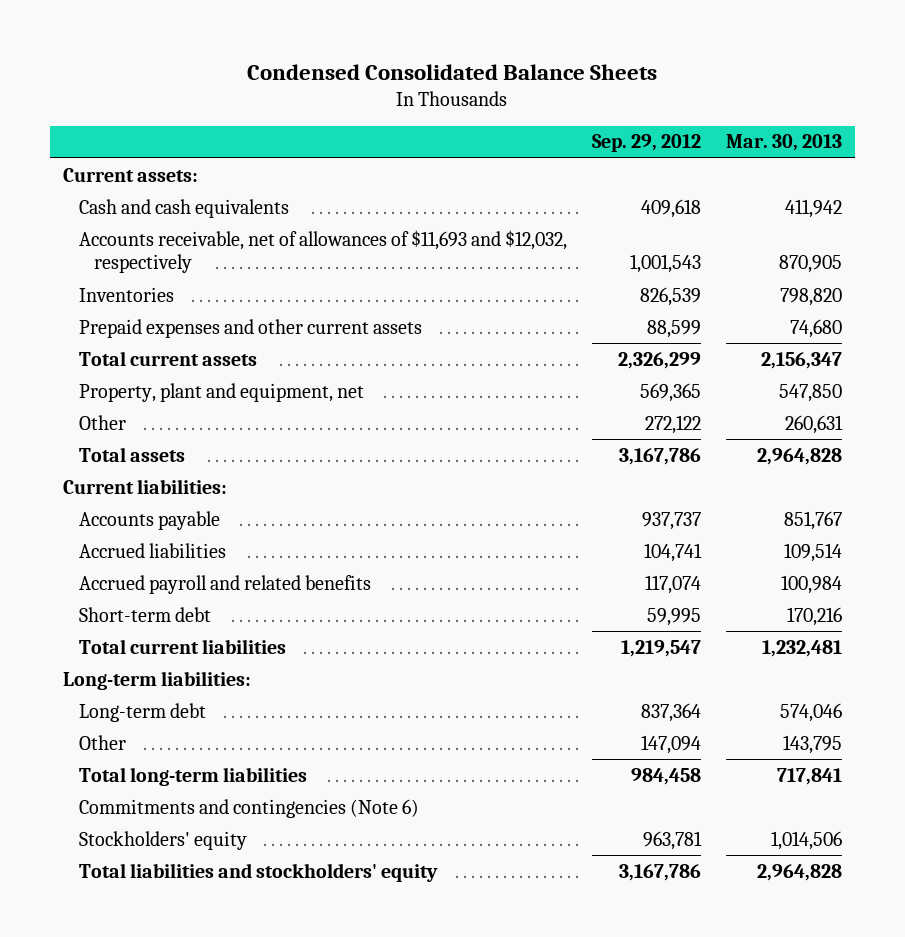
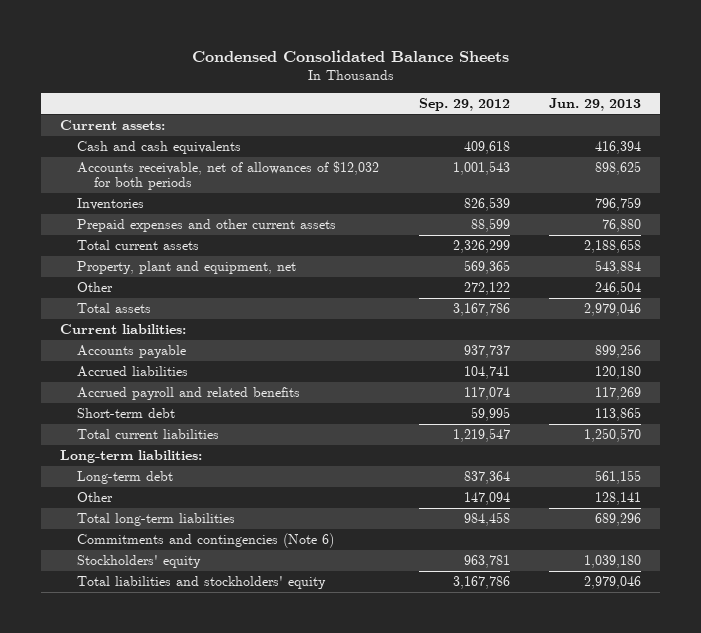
[725,134,842,152] Mar. 30, 2013 -> none
none -> [548,98,641,112] Jun. 29, 2013
[78,229,567,274] Accounts receivable, net of allowances of $11,693 and $12,032, respectively -> [77,161,380,191] Accounts receivable, net of allowances of $12,032 for both periods

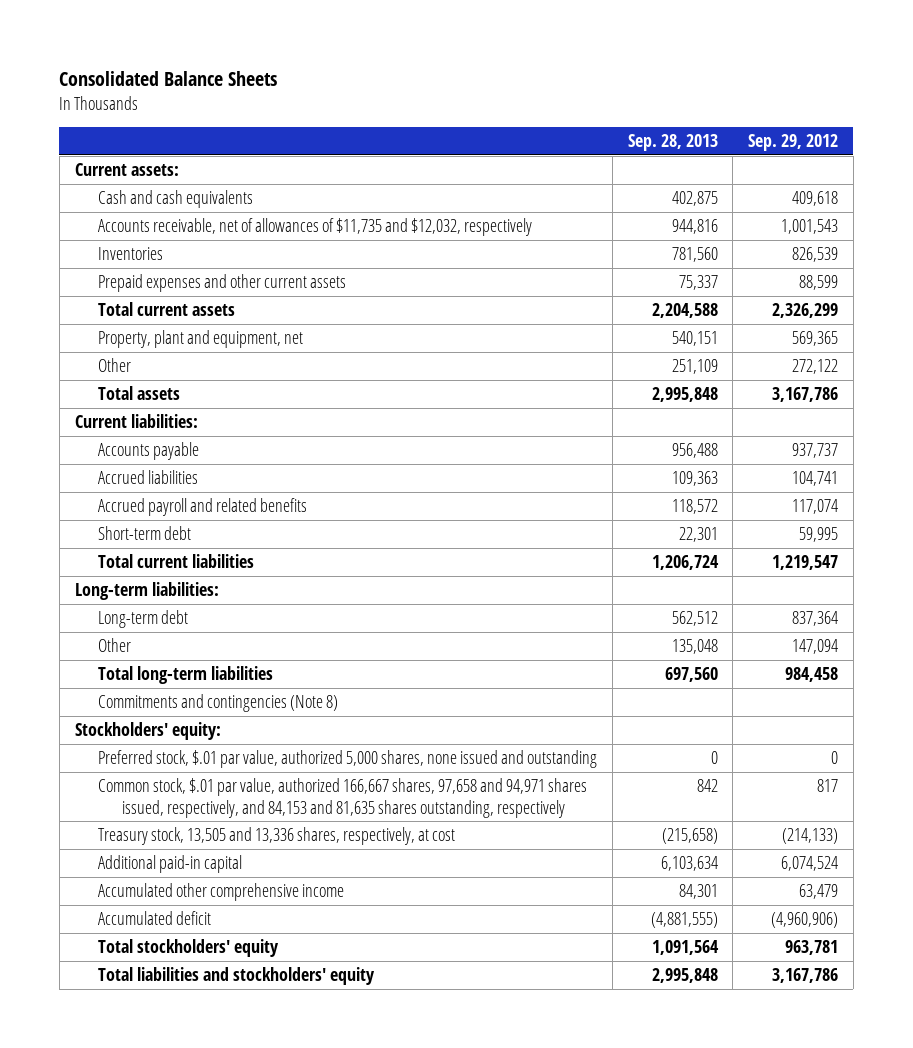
[191,49,509,62] Condensed Consolidated Balance Sheets -> [59,71,278,87] Consolidated Balance Sheets
[548,98,641,112] Jun. 29, 2013 -> none
none -> [627,134,718,152] Sep. 28, 2013
[77,161,380,191] Accounts receivable, net of allowances of $12,032 for both periods -> [98,217,533,236] Accounts receivable, net of allowances of $11,735 and $12,032, respectively
[77,533,335,549] Commitments and contingencies (Note 6) -> [98,693,339,712] Commitments and contingencies (Note 8)
none -> [74,721,221,740] Stockholders' equity:
none -> [98,749,598,768] Preferred stock, $.01 par value, authorized 5,000 shares, none issued and outstanding
none -> [98,777,588,818] Common stock, $.01 par value, authorized 166,667 shares, 97,658 and 94,971 shares issued, respectively, and 84,153 and 81,635 shares outstanding, respectively
none -> [98,826,456,845] Treasury stock, 13,505 and 13,336 shares, respectively, at cost
none -> [98,854,243,873] Additional paid-in capital
none -> [98,882,345,901] Accumulated other comprehensive income
none -> [98,910,212,925] Accumulated deficit
[77,555,202,569] Stockholders' equity -> [98,938,280,957] Total stockholders' equity

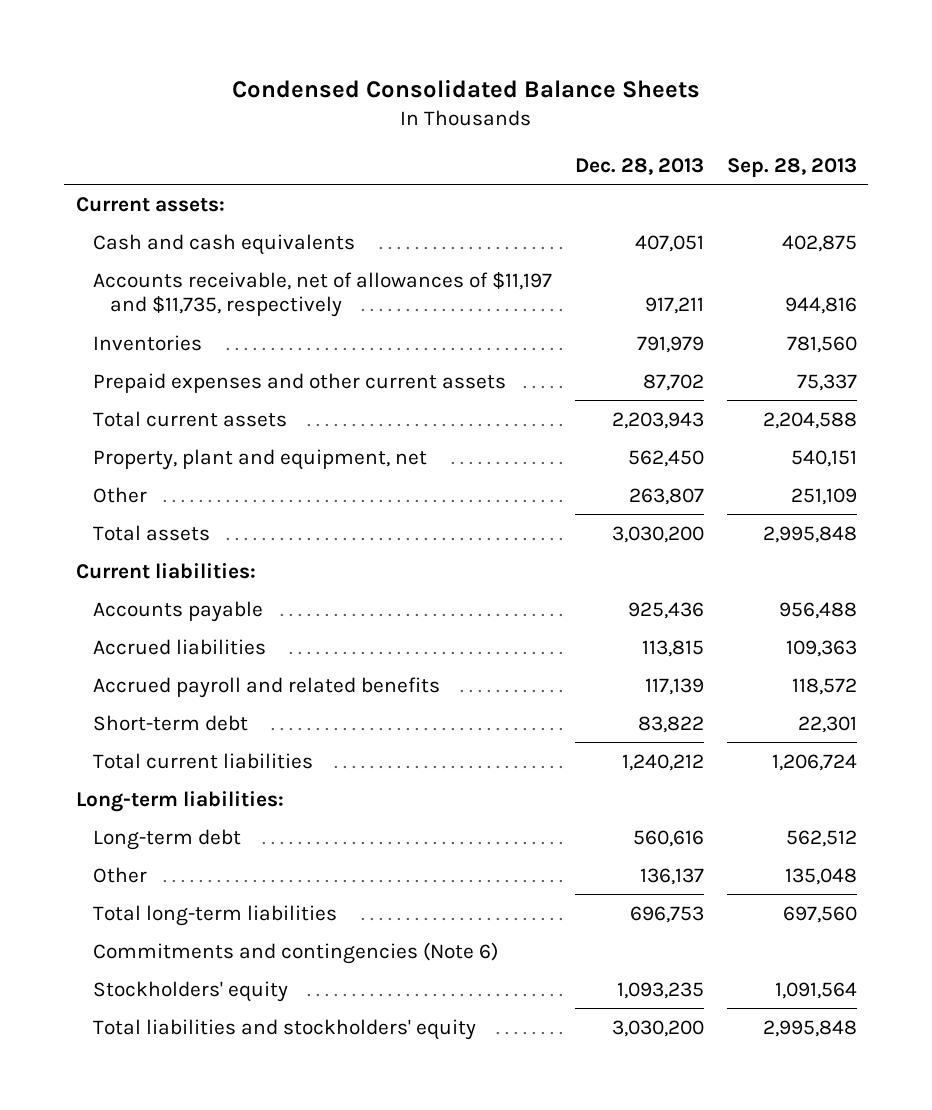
[59,71,278,87] Consolidated Balance Sheets -> [232,78,701,98] Condensed Consolidated Balance Sheets
[747,134,838,152] Sep. 29, 2012 -> none
none -> [574,157,704,175] Dec. 28, 2013
[98,217,533,236] Accounts receivable, net of allowances of $11,735 and $12,032, respectively -> [92,271,552,318] Accounts receivable, net of allowances of $11,197 and $11,735, respectively
[74,721,221,740] Stockholders' equity: -> none
[98,749,598,768] Preferred stock, $.01 par value, authorized 5,000 shares, none issued and outstanding -> none
[98,777,588,818] Common stock, $.01 par value, authorized 166,667 shares, 97,658 and 94,971 shares issued, respectively, and 84,153 and 81,635 shares outstanding, respectively -> none
[98,826,456,845] Treasury stock, 13,505 and 13,336 shares, respectively, at cost -> none
[98,854,243,873] Additional paid-in capital -> none
[98,882,345,901] Accumulated other comprehensive income -> none
[98,910,212,925] Accumulated deficit -> none
[98,693,339,712] Commitments and contingencies (Note 8) -> [92,941,498,964] Commitments and contingencies (Note 6)
[98,938,280,957] Total stockholders' equity -> [92,980,288,1002] Stockholders' equity

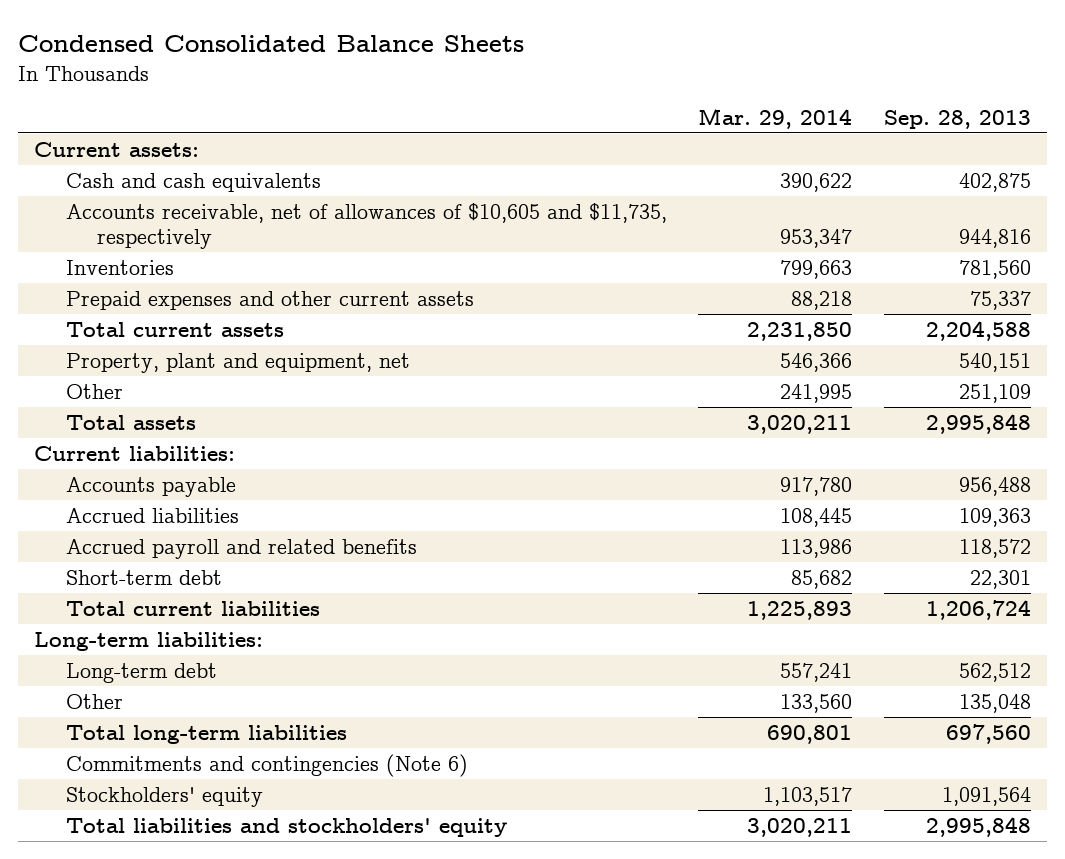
[574,157,704,175] Dec. 28, 2013 -> none
none -> [698,107,853,129] Mar. 29, 2014
[92,271,552,318] Accounts receivable, net of allowances of $11,197 and $11,735, respectively -> [65,202,667,249] Accounts receivable, net of allowances of $10,605 and $11,735, respectively

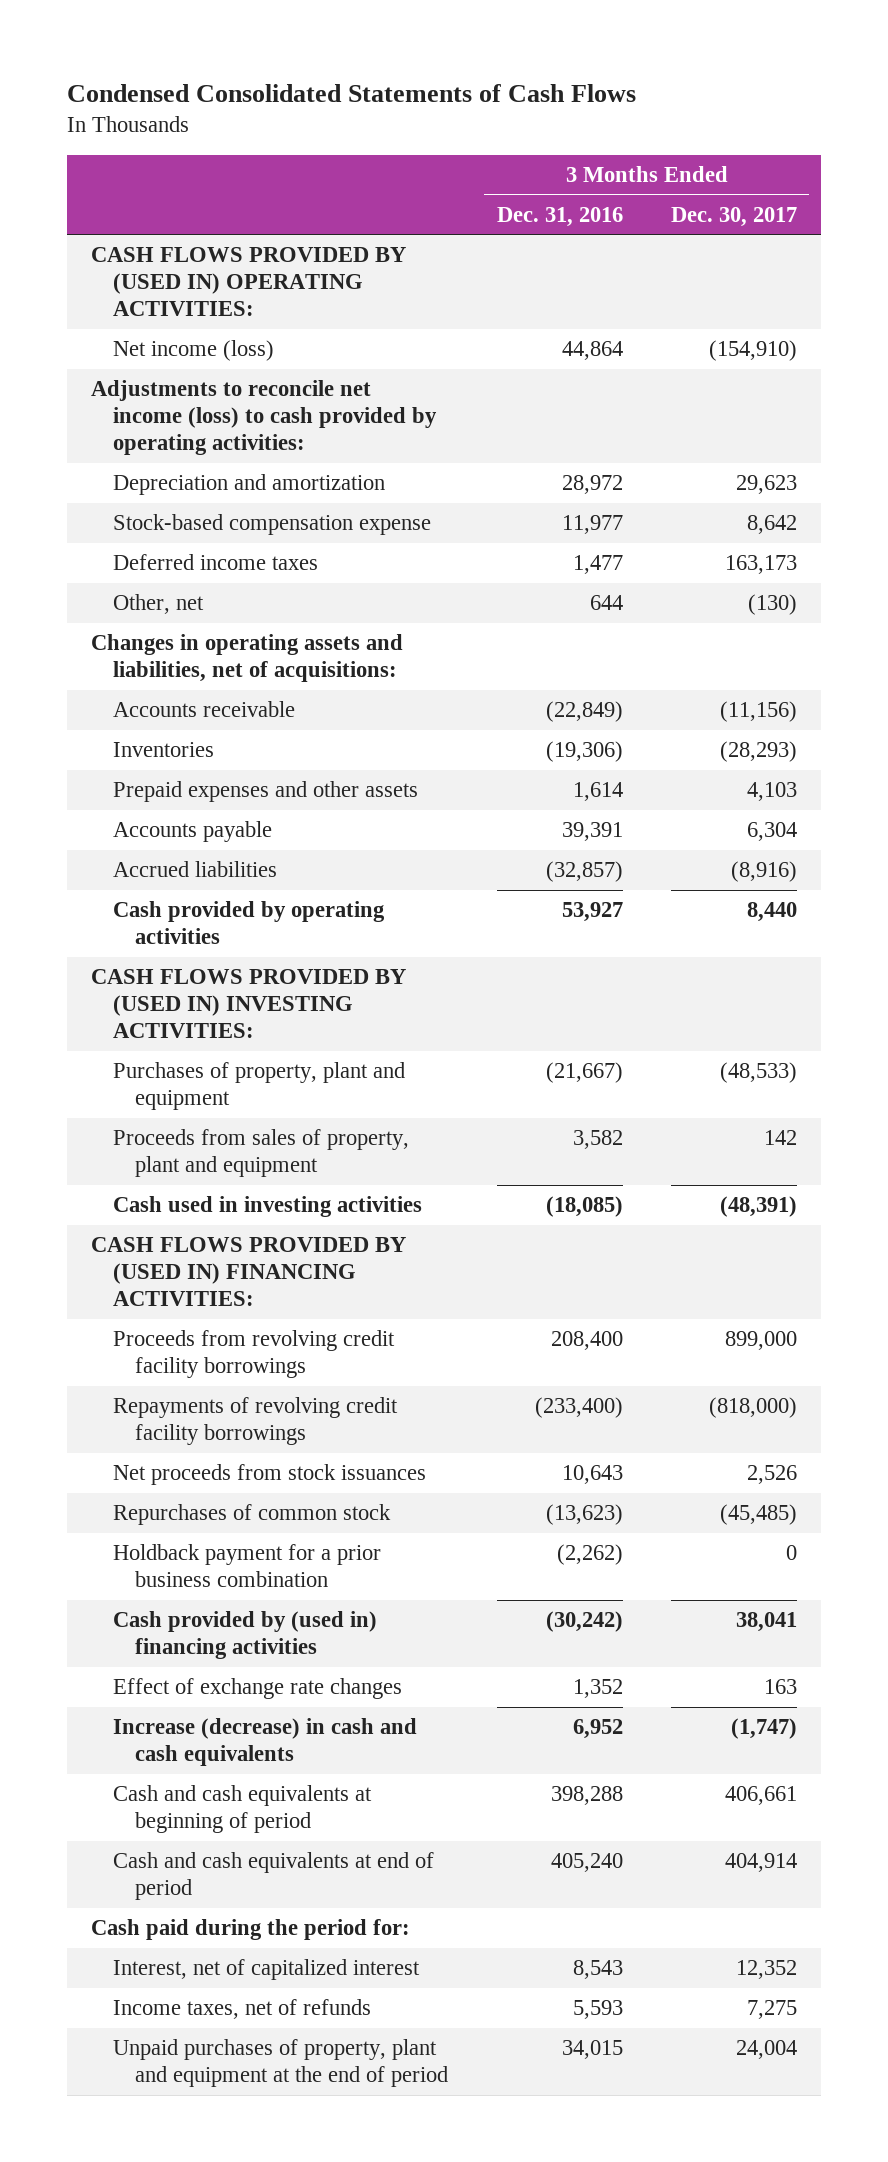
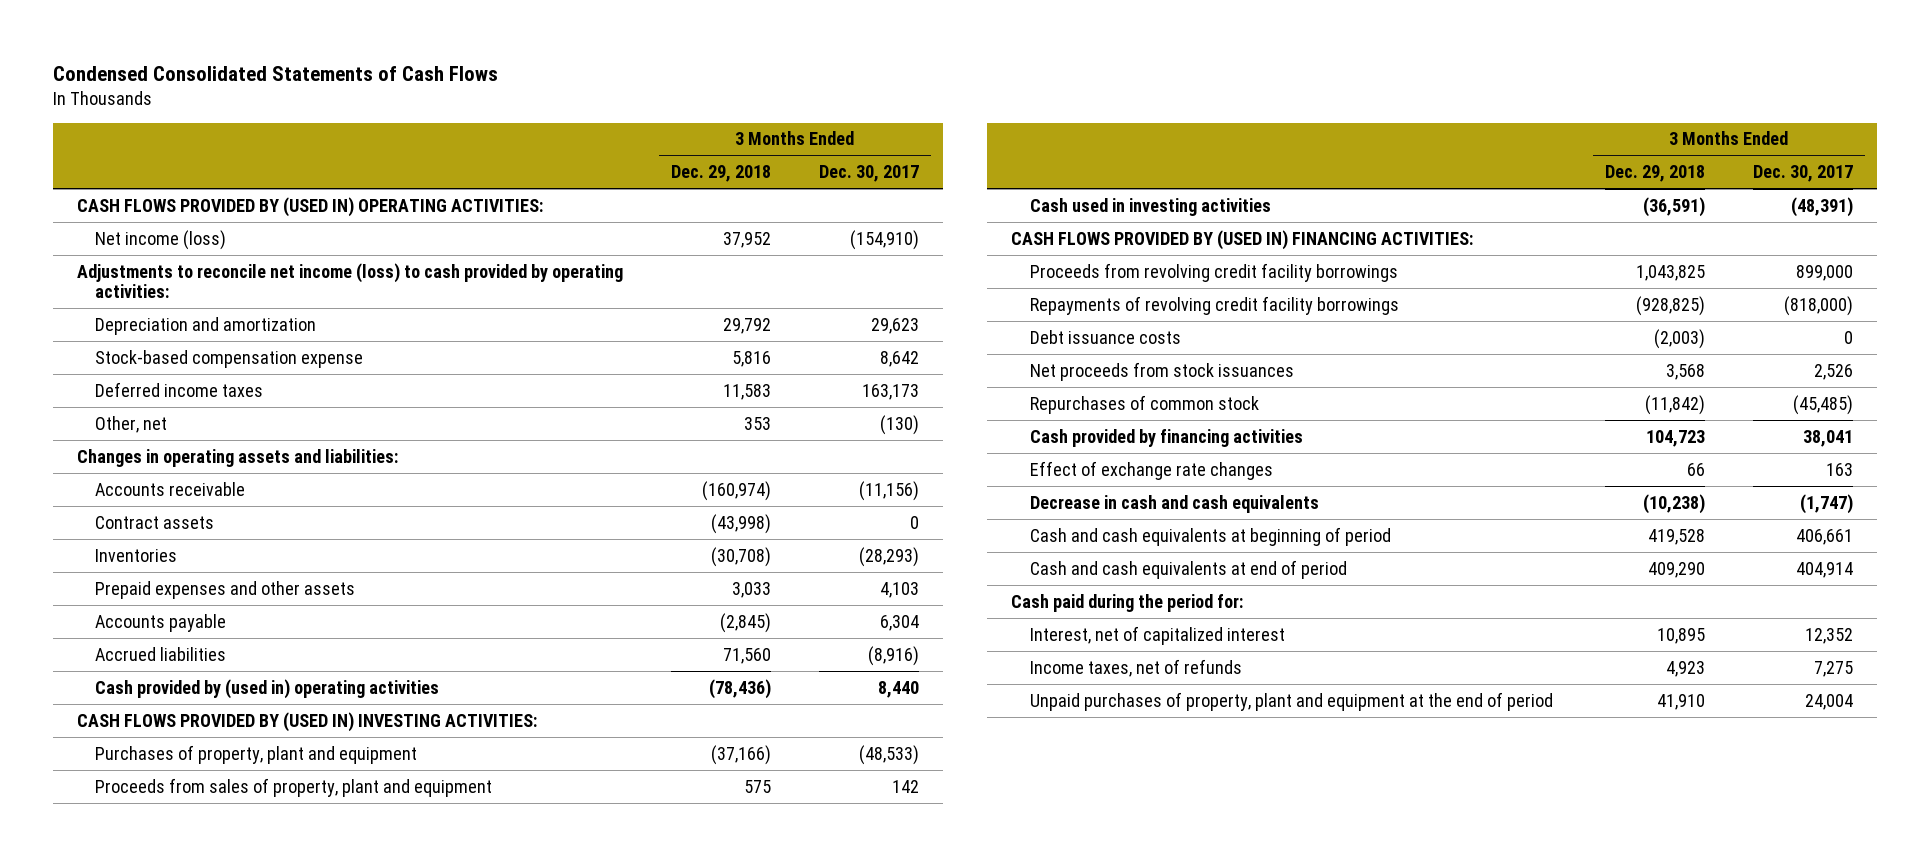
[496,206,623,227] Dec. 31, 2016 -> none
none -> [670,165,771,183] Dec. 29, 2018
[91,634,404,683] Changes in operating assets and liabilities, net of acquisitions: -> [76,448,398,467] Changes in operating assets and liabilities:
none -> [95,515,215,529] Contract assets
[113,901,386,945] Cash provided by operating activities -> [95,678,440,699] Cash provided by (used in) operating activities
none -> [1029,329,1181,344] Debt issuance costs
[113,1544,382,1588] Holdback payment for a prior business combination -> none
[113,1611,378,1660] Cash provided by (used in) financing activities -> [1029,428,1303,447] Cash provided by financing activities
[113,1718,418,1767] Increase (decrease) in cash and cash equivalents -> [1029,494,1319,513] Decrease in cash and cash equivalents

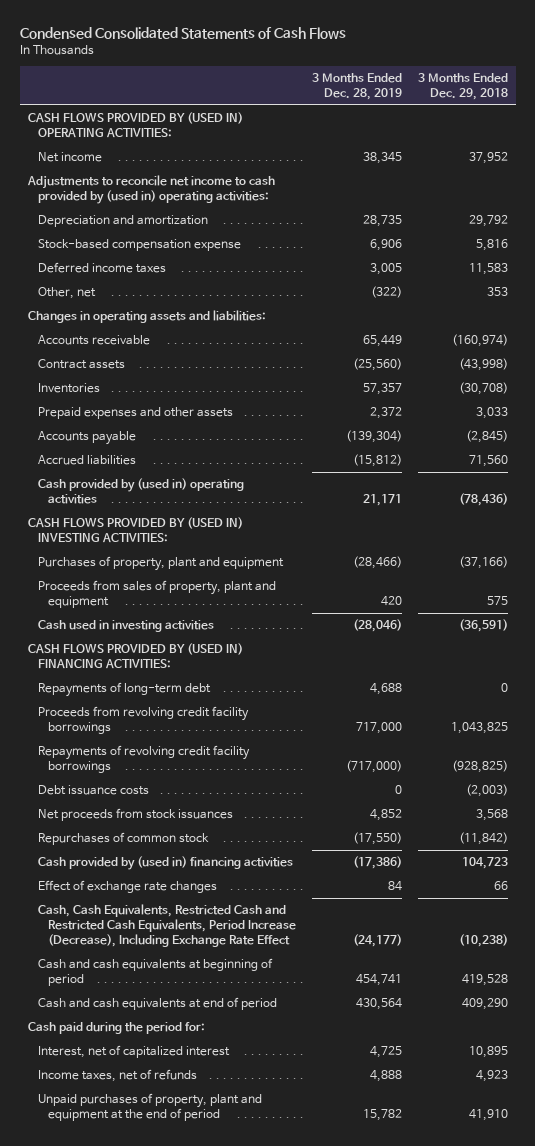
[818,165,919,183] Dec. 30, 2017 -> none
none -> [311,72,402,101] 3 Months Ended Dec. 28, 2019
[95,229,227,250] Net income (loss) -> [37,152,102,163] Net income
[76,262,623,299] Adjustments to reconcile net income (loss) to cash provided by operating activities: -> [26,175,275,205] Adjustments to reconcile net income to cash provided by (used in) operating activities:
none -> [37,682,211,698] Repayments of long-term debt
[1029,428,1303,447] Cash provided by financing activities -> [37,856,293,871] Cash provided by (used in) financing activities
[1029,494,1319,513] Decrease in cash and cash equivalents -> [37,904,297,948] Cash, Cash Equivalents, Restricted Cash and Restricted Cash Equivalents, Period Increase (Decrease), Including Exchange Rate Effect

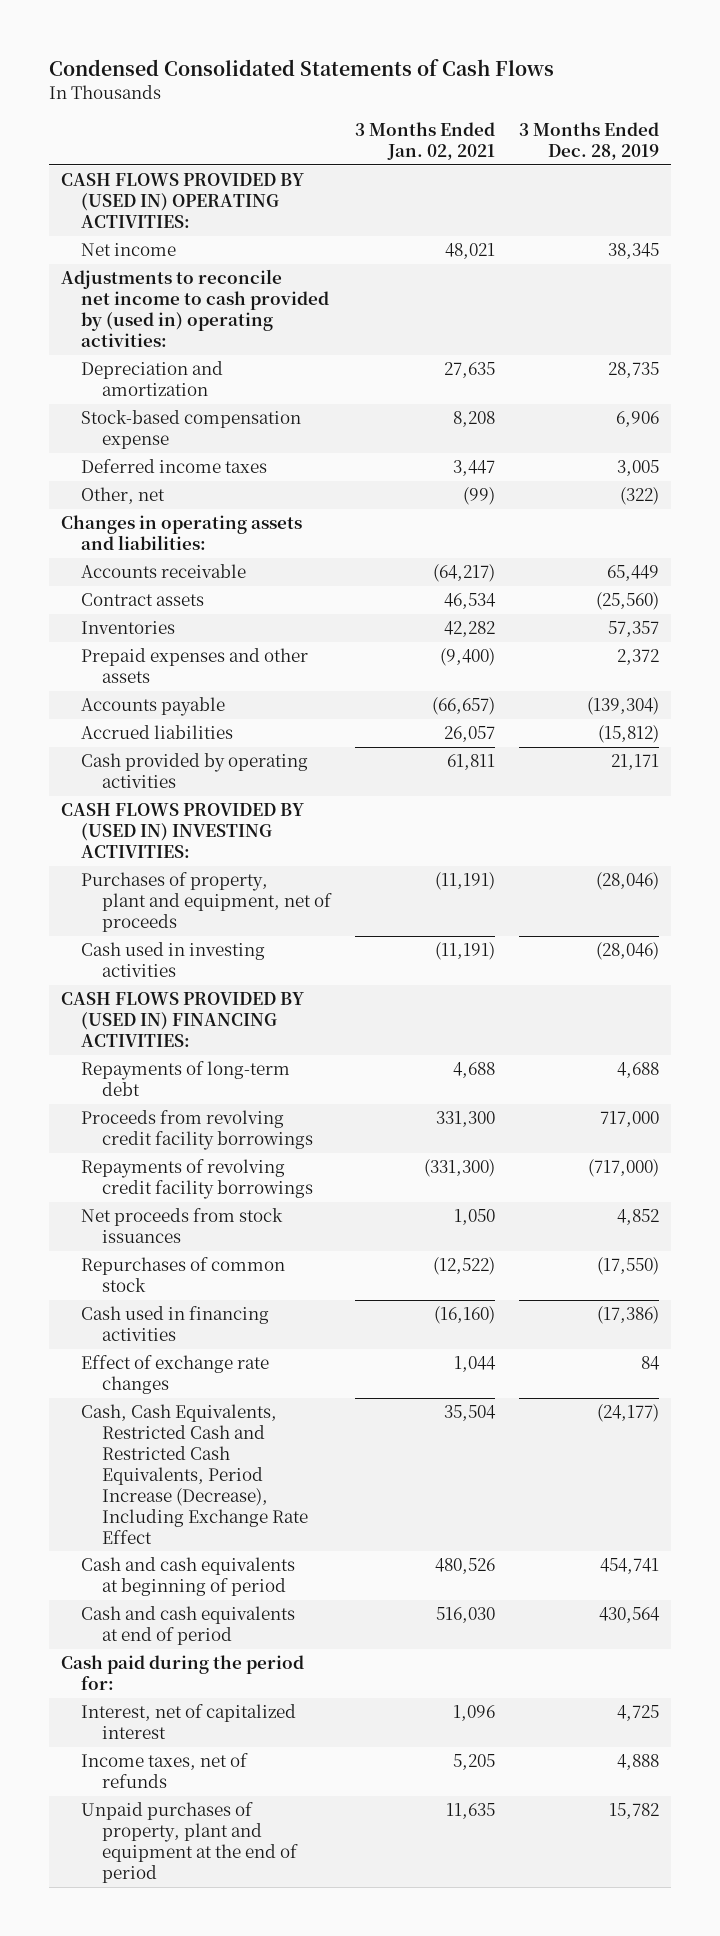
[417,72,508,101] 3 Months Ended Dec. 29, 2018 -> none
none -> [354,122,495,160] 3 Months Ended Jan. 02, 2021
[37,478,244,505] Cash provided by (used in) operating activities -> [81,753,309,789] Cash provided by operating activities
[37,580,276,609] Proceeds from sales of property, plant and equipment -> none
[37,556,284,572] Purchases of property, plant and equipment -> [81,872,332,932] Purchases of property, plant and equipment, net of proceeds
[352,556,402,570] (28,466) -> [595,872,659,891] (28,046)
[37,785,149,796] Debt issuance costs -> none
[37,856,293,871] Cash provided by (used in) financing activities -> [81,1306,270,1342] Cash used in financing activities

